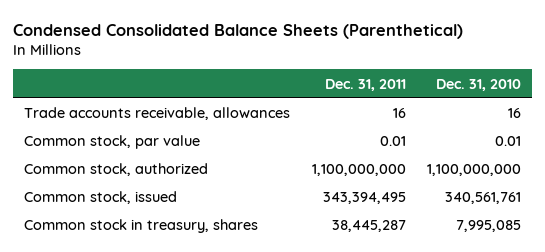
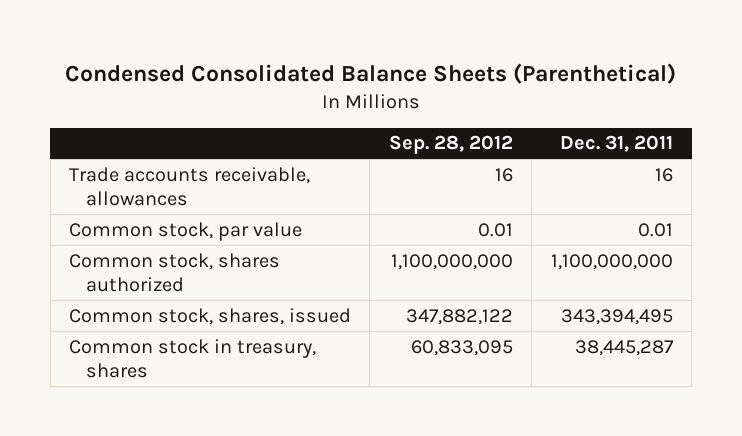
[436,78,522,91] Dec. 31, 2010 -> none
none -> [388,135,513,155] Sep. 28, 2012
[24,163,209,177] Common stock, authorized -> [69,252,281,292] Common stock, shares authorized
[24,191,178,205] Common stock, issued -> [69,307,352,325] Common stock, shares, issued

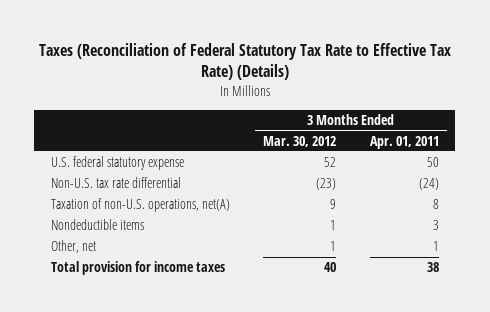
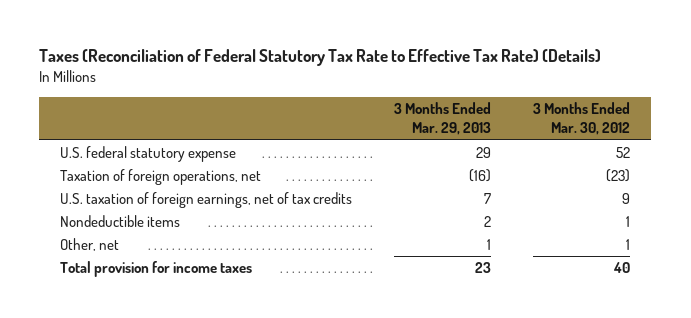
[369,135,439,149] Apr. 01, 2011 -> none
none -> [394,102,492,136] 3 Months Ended Mar. 29, 2013
[50,177,181,189] Non-U.S. tax rate differential -> [60,169,262,186] Taxation of foreign operations, net
[50,198,230,213] Taxation of non-U.S. operations, net(A) -> [60,192,353,209] U.S. taxation of foreign earnings, net of tax credits

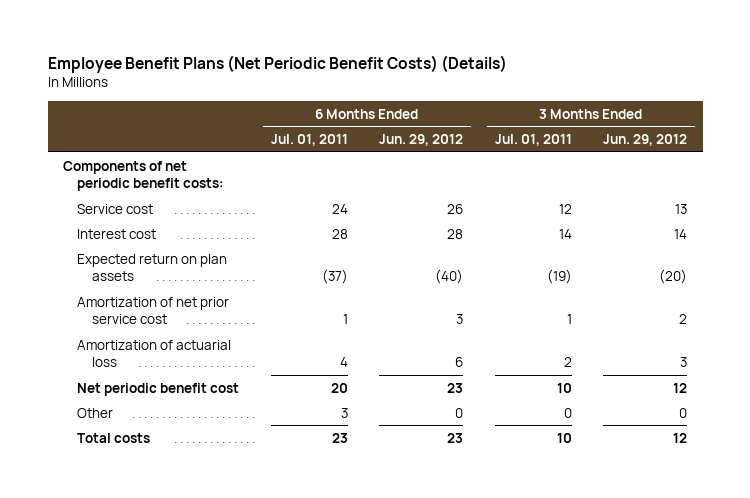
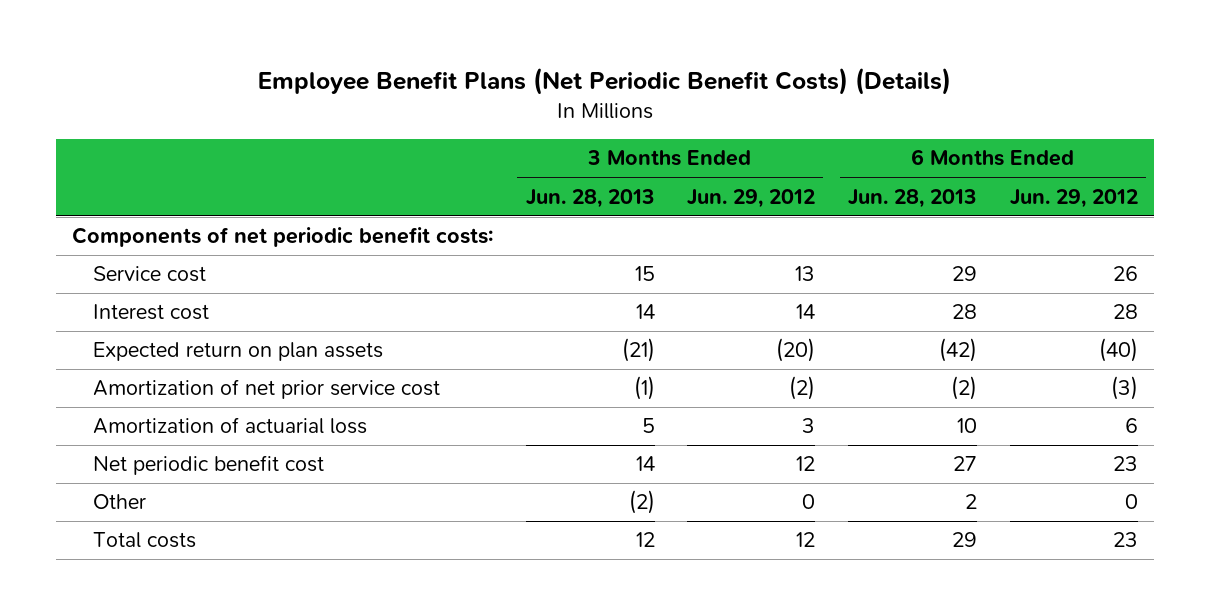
[270,133,348,146] Jul. 01, 2011 -> none
[494,133,572,146] Jul. 01, 2011 -> none
none -> [525,188,655,208] Jun. 28, 2013
none -> [847,188,977,208] Jun. 28, 2013
[456,314,464,325] 3 -> [1110,376,1138,401] (3)
[679,314,688,325] 2 -> [789,376,816,401] (2)

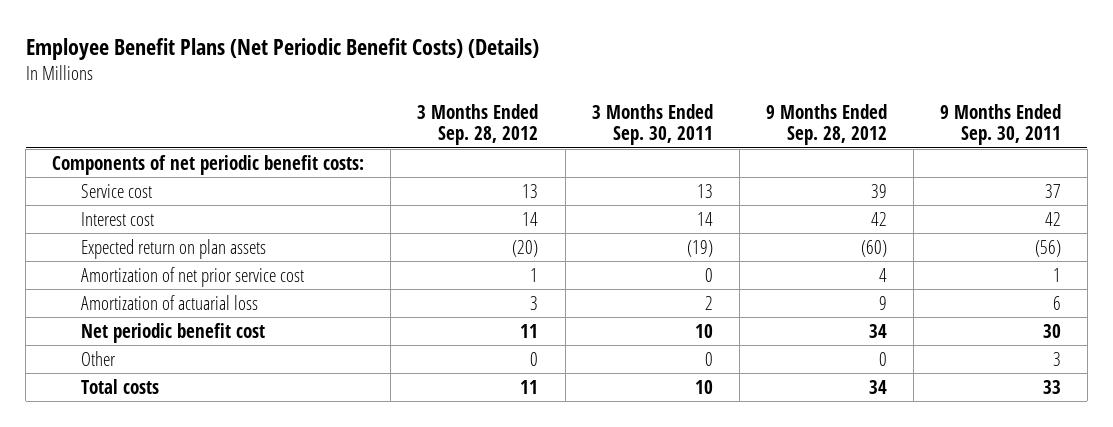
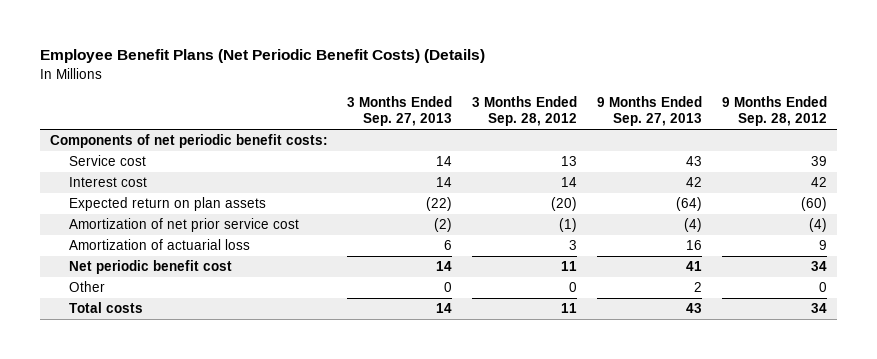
[591,103,713,146] 3 Months Ended Sep. 30, 2011 -> none
[939,103,1061,146] 9 Months Ended Sep. 30, 2011 -> none
none -> [347,96,453,127] 3 Months Ended Sep. 27, 2013
none -> [597,96,703,127] 9 Months Ended Sep. 27, 2013
[530,267,539,282] 1 -> [559,218,578,233] (1)
[878,267,887,282] 4 -> [809,218,828,233] (4)

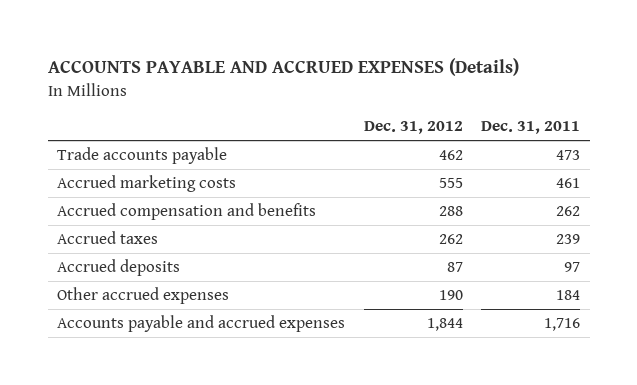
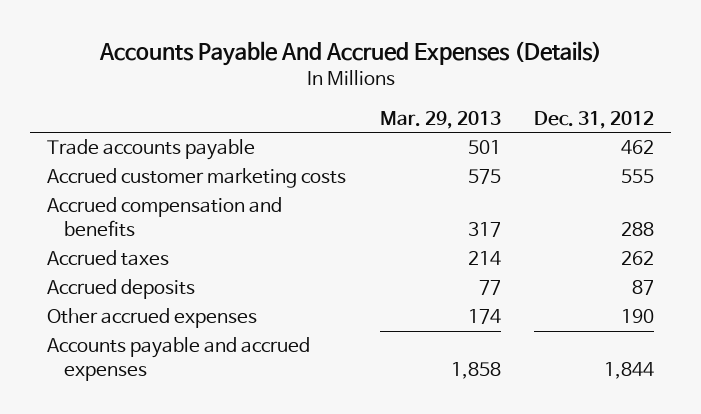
[47,58,519,77] ACCOUNTS PAYABLE AND ACCRUED EXPENSES (Details) -> [98,41,602,67] Accounts Payable And Accrued Expenses (Details)
[481,121,581,135] Dec. 31, 2011 -> none
none -> [379,110,501,129] Mar. 29, 2013
[56,175,236,193] Accrued marketing costs -> [47,168,347,189] Accrued customer marketing costs

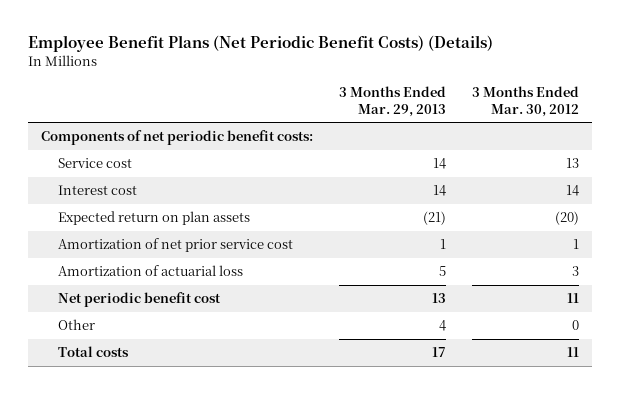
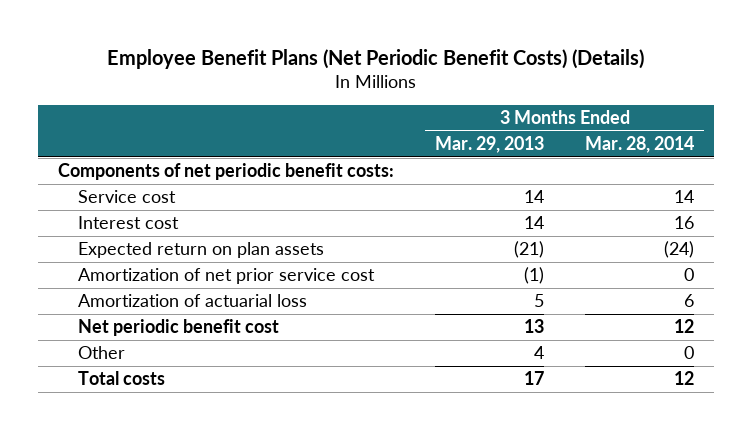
[471,85,579,117] 3 Months Ended Mar. 30, 2012 -> none
none -> [584,135,694,153] Mar. 28, 2014
[439,239,446,250] 1 -> [524,267,545,285] (1)

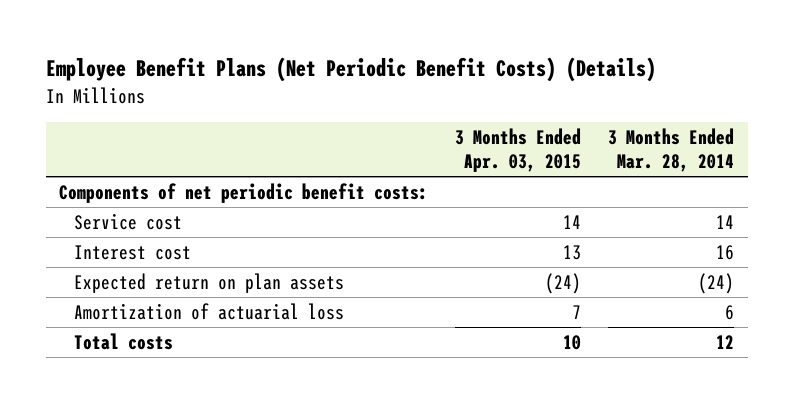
[435,135,545,153] Mar. 29, 2013 -> none
none -> [455,127,582,173] 3 Months Ended Apr. 03, 2015
[78,268,376,285] Amortization of net prior service cost -> none
[78,319,280,337] Net periodic benefit cost -> none
[78,346,126,360] Other -> none

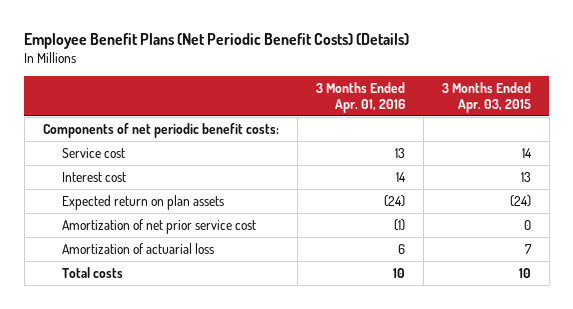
[608,127,735,173] 3 Months Ended Mar. 28, 2014 -> none
none -> [315,82,405,113] 3 Months Ended Apr. 01, 2016
none -> [61,218,256,234] Amortization of net prior service cost

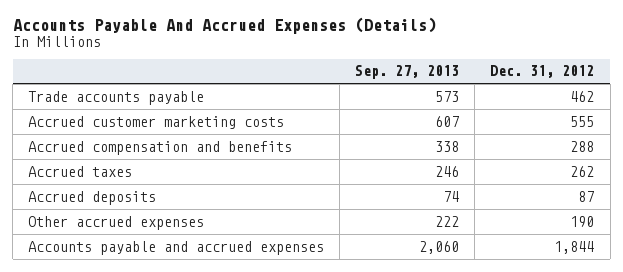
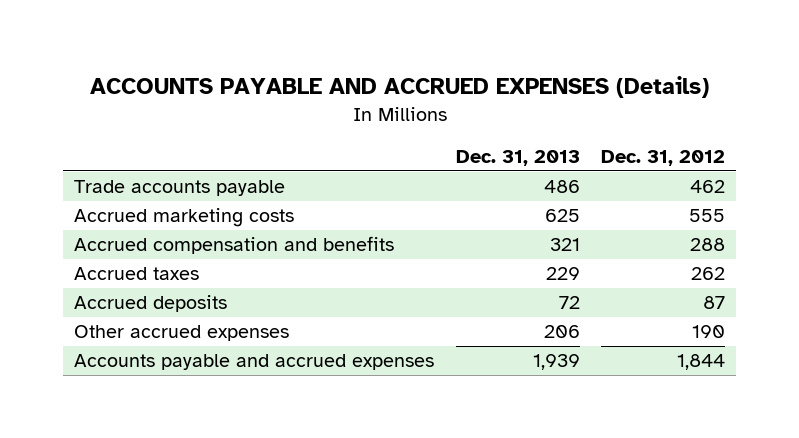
[12,16,436,34] Accounts Payable And Accrued Expenses (Details) -> [89,76,709,99] ACCOUNTS PAYABLE AND ACCRUED EXPENSES (Details)
[355,65,460,80] Sep. 27, 2013 -> none
none -> [455,149,580,166] Dec. 31, 2013
[28,115,285,129] Accrued customer marketing costs -> [74,208,295,228] Accrued marketing costs

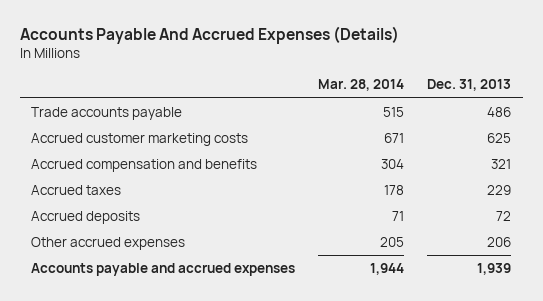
[89,76,709,99] ACCOUNTS PAYABLE AND ACCRUED EXPENSES (Details) -> [19,26,399,45] Accounts Payable And Accrued Expenses (Details)
[601,149,726,166] Dec. 31, 2012 -> none
none -> [318,79,405,92] Mar. 28, 2014
[74,208,295,228] Accrued marketing costs -> [31,132,249,146] Accrued customer marketing costs

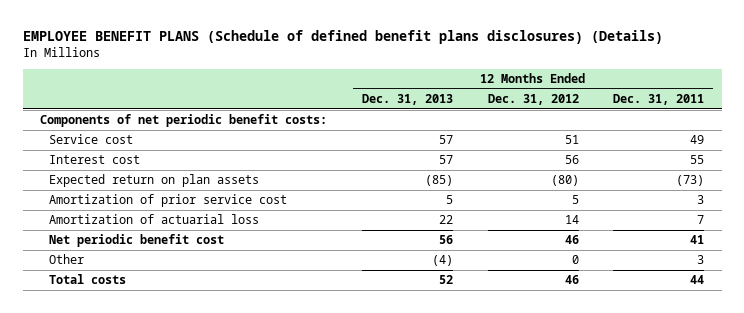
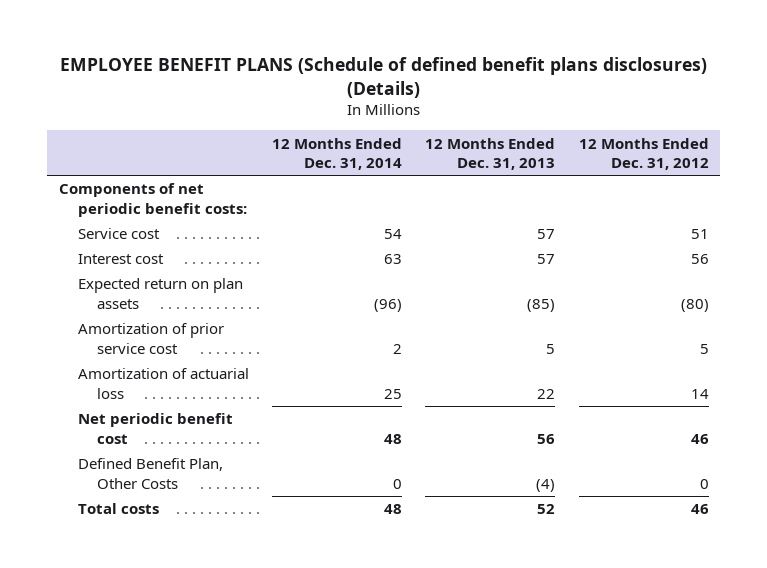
[613,94,705,106] Dec. 31, 2011 -> none
none -> [272,137,403,171] 12 Months Ended Dec. 31, 2014
[48,254,84,265] Other -> none
none -> [77,458,223,489] Defined Benefit Plan, Other Costs

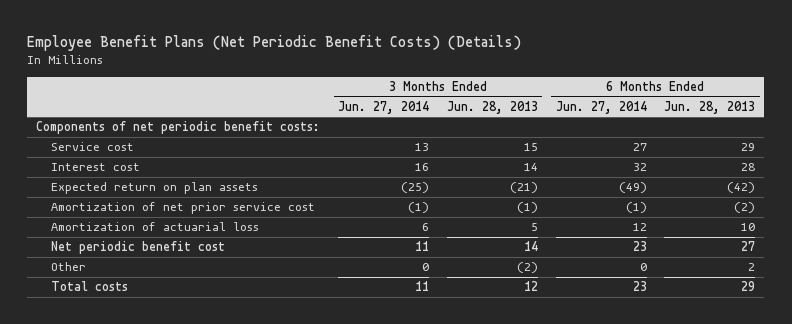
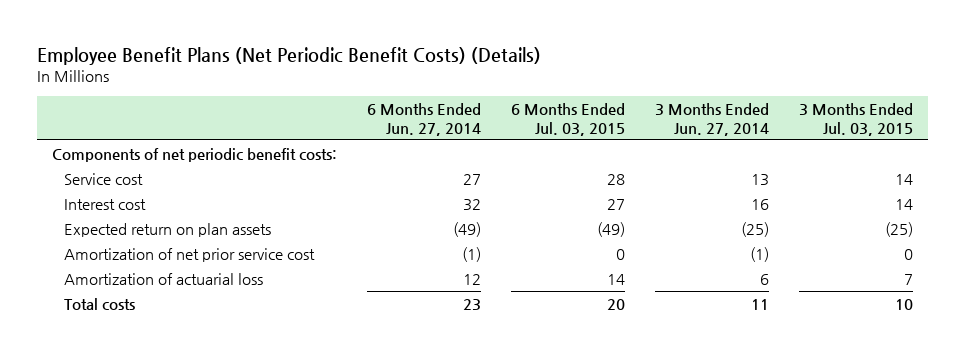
[446,100,538,114] Jun. 28, 2013 -> none
[664,100,756,114] Jun. 28, 2013 -> none
none -> [511,102,626,136] 6 Months Ended Jul. 03, 2015
none -> [799,102,914,136] 3 Months Ended Jul. 03, 2015
[50,241,225,255] Net periodic benefit cost -> none
[50,262,86,272] Other -> none

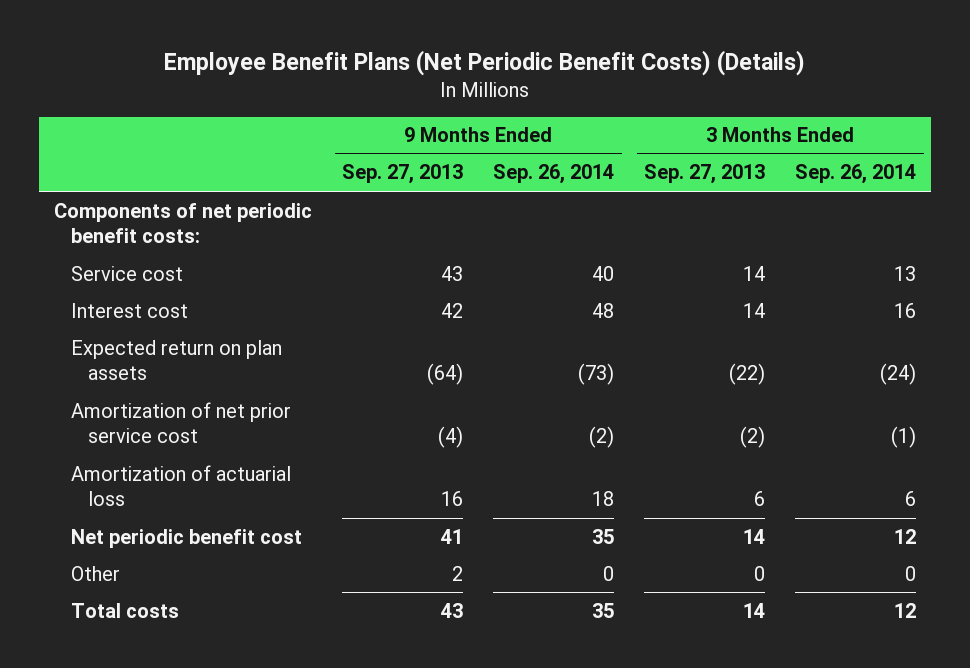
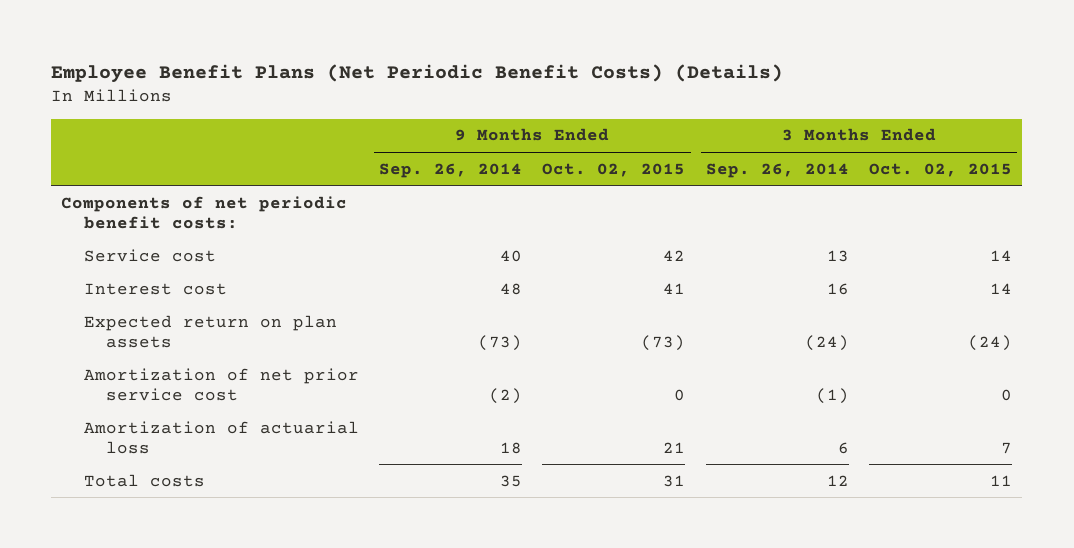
[342,164,464,185] Sep. 27, 2013 -> none
[644,164,766,185] Sep. 27, 2013 -> none
none -> [542,162,686,177] Oct. 02, 2015
none -> [869,162,1013,177] Oct. 02, 2015
[71,528,303,548] Net periodic benefit cost -> none
[71,565,121,581] Other -> none

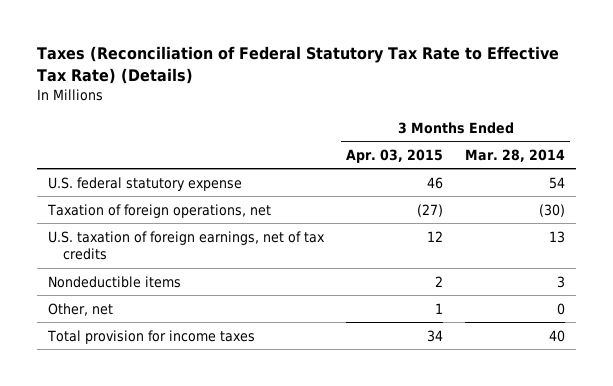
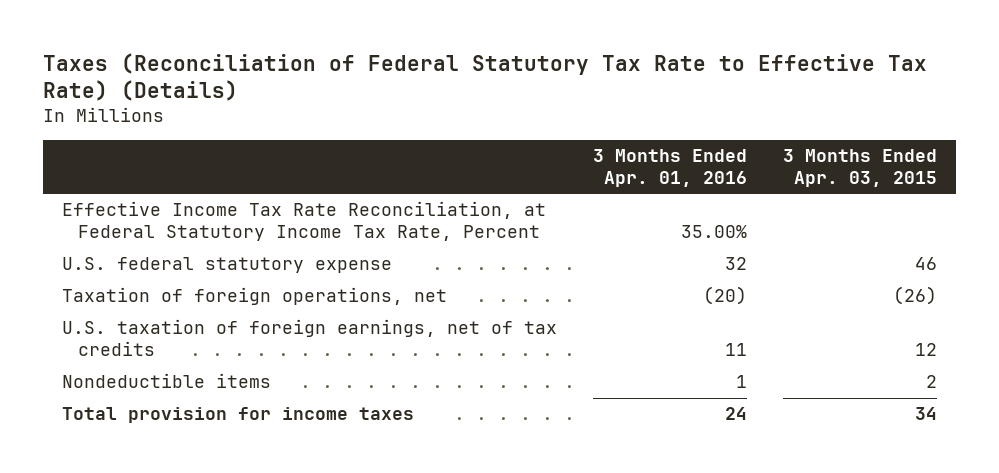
[464,149,565,163] Mar. 28, 2014 -> none
none -> [593,149,748,187] 3 Months Ended Apr. 01, 2016
none -> [61,201,546,242] Effective Income Tax Rate Reconciliation, at Federal Statutory Income Tax Rate, Percent
[417,203,444,217] (27) -> [893,286,938,306] (26)
[48,302,114,316] Other, net -> none

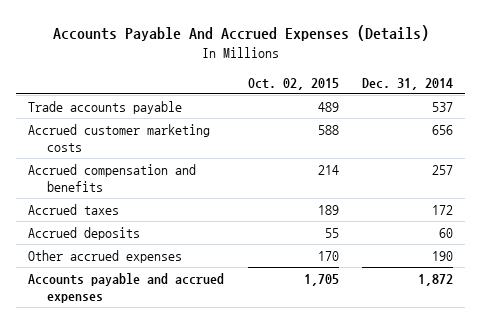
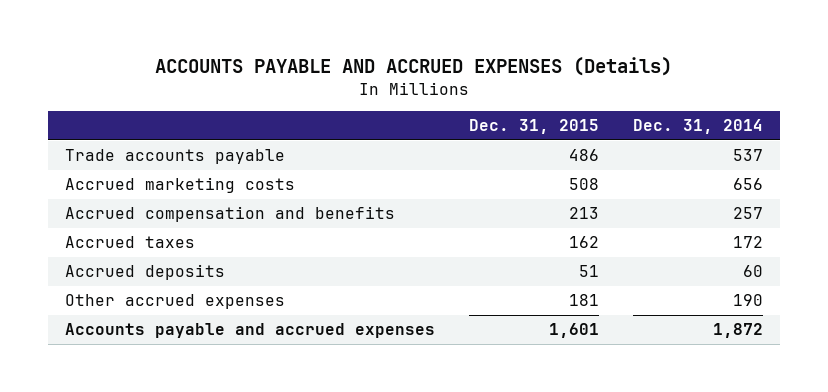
[52,25,429,42] Accounts Payable And Accrued Expenses (Details) -> [154,57,672,77] ACCOUNTS PAYABLE AND ACCRUED EXPENSES (Details)
[247,77,339,90] Oct. 02, 2015 -> none
none -> [468,119,599,135] Dec. 31, 2015
[28,123,211,152] Accrued customer marketing costs -> [64,177,295,194] Accrued marketing costs

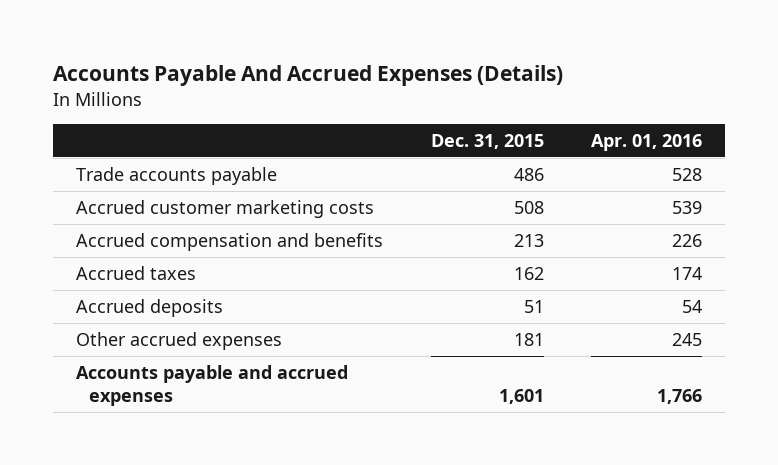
[154,57,672,77] ACCOUNTS PAYABLE AND ACCRUED EXPENSES (Details) -> [52,65,563,87] Accounts Payable And Accrued Expenses (Details)
[632,119,763,135] Dec. 31, 2014 -> none
none -> [590,133,702,151] Apr. 01, 2016
[64,177,295,194] Accrued marketing costs -> [76,199,375,218] Accrued customer marketing costs

